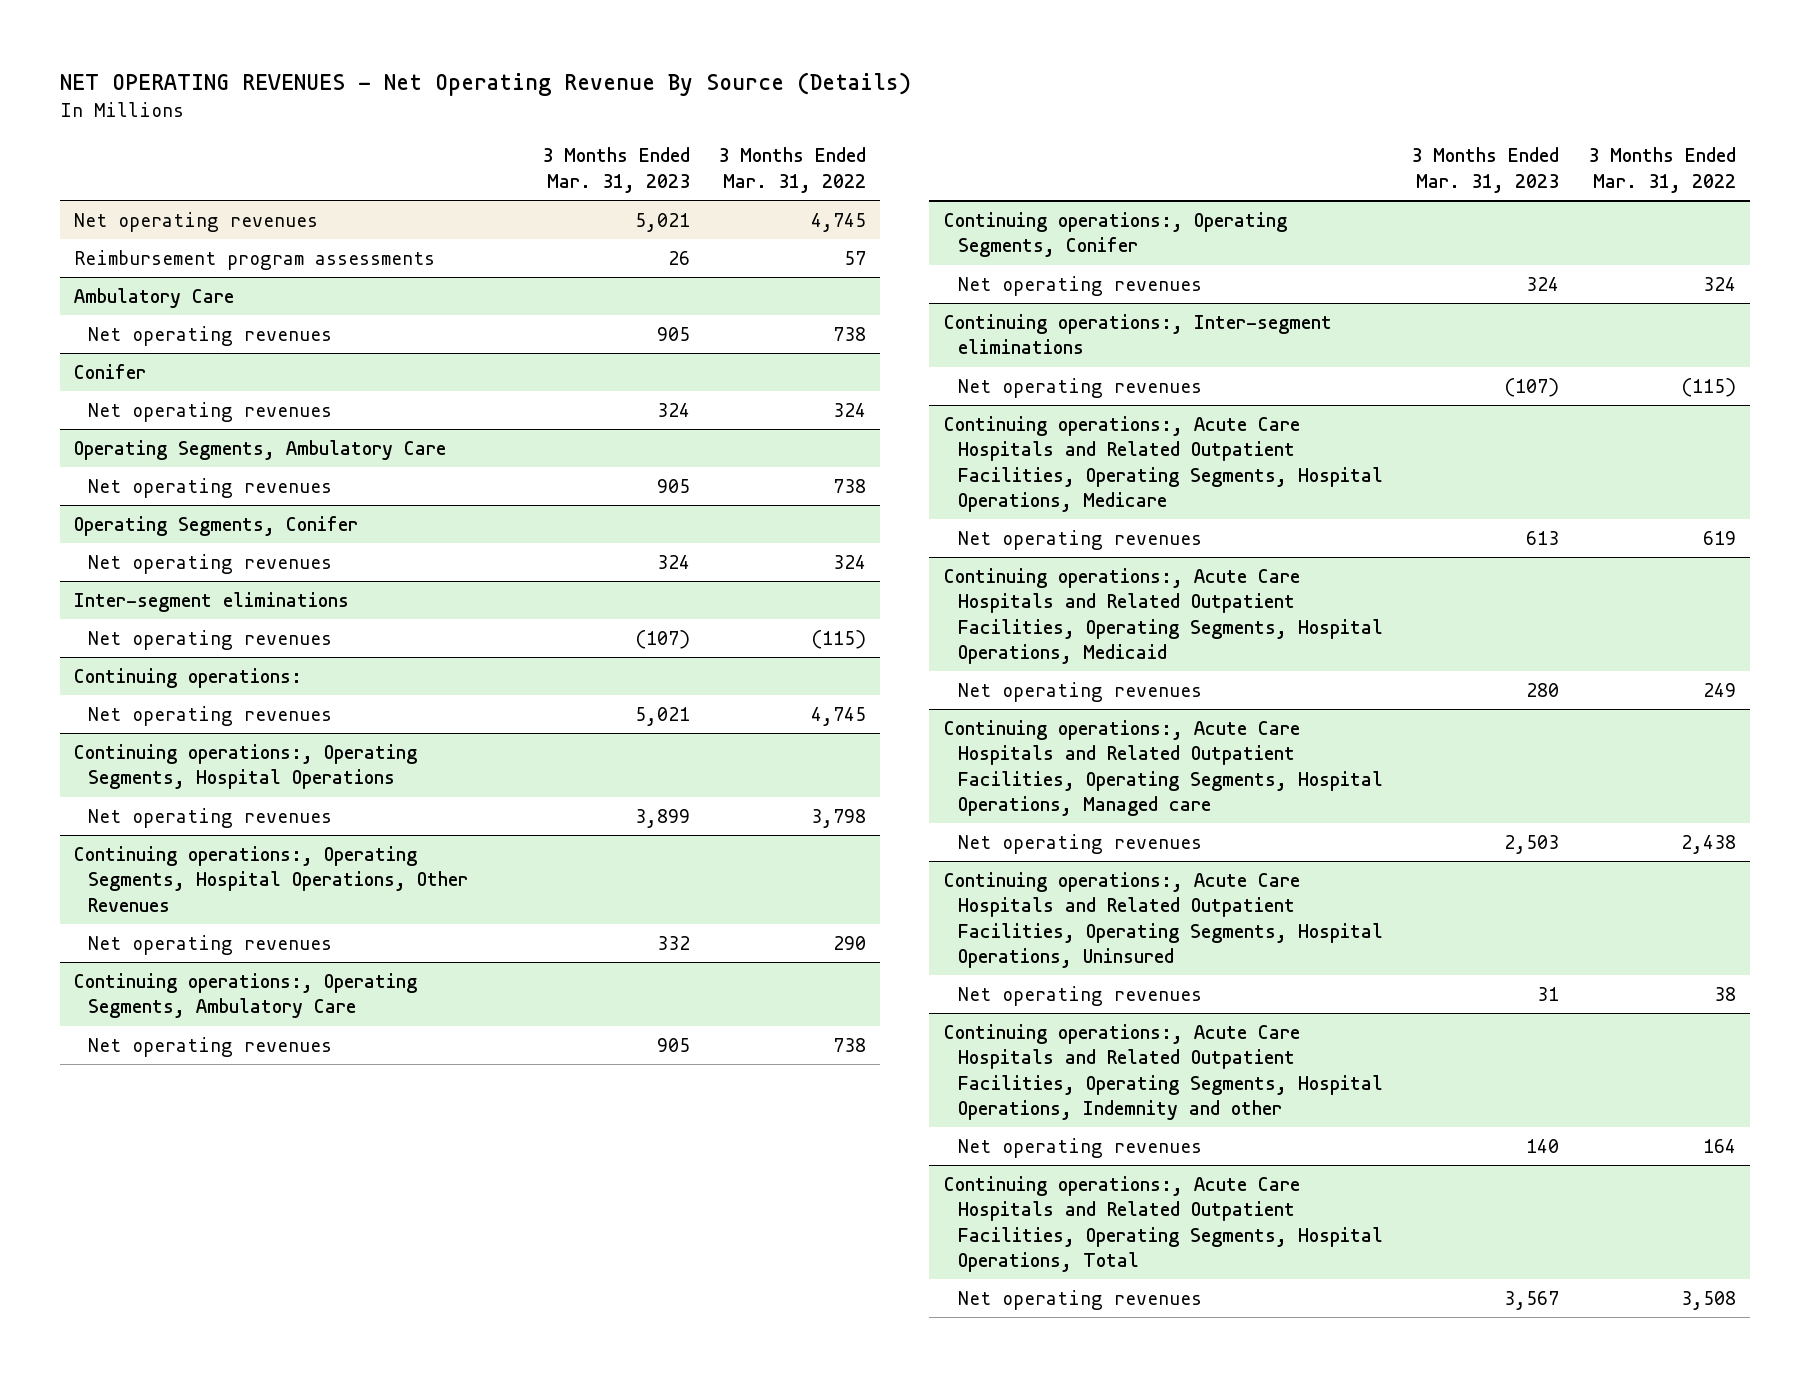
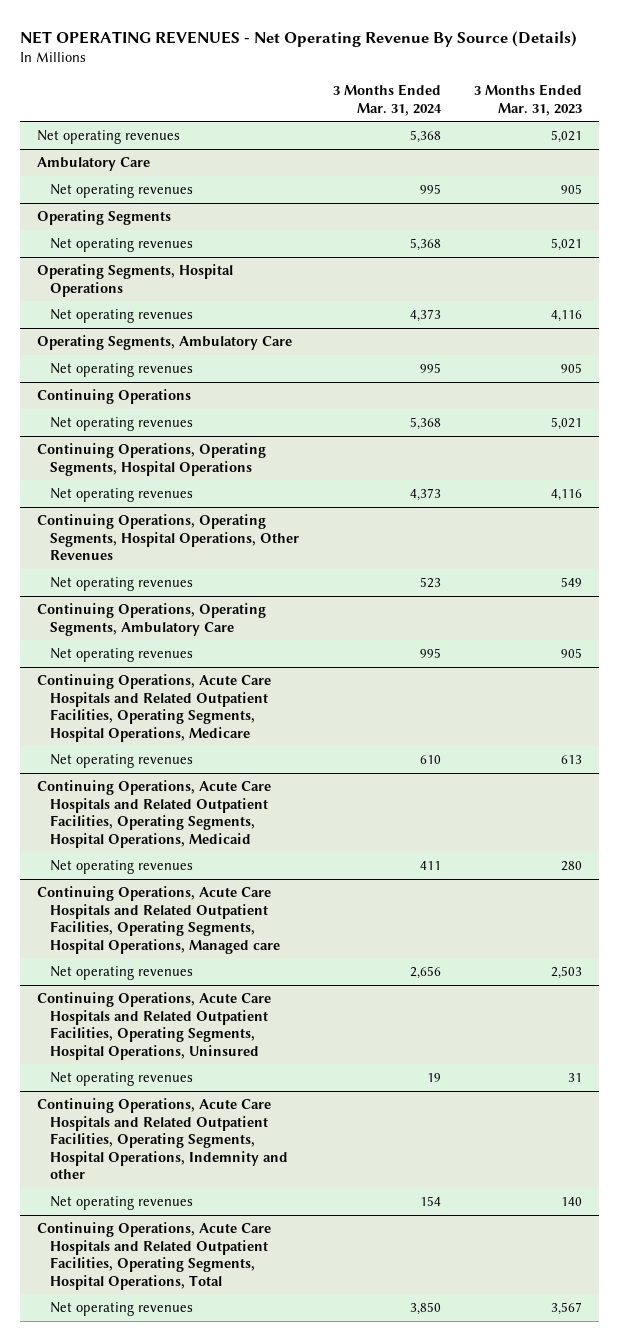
[718,147,867,193] 3 Months Ended Mar. 31, 2022 -> none
none -> [332,84,442,116] 3 Months Ended Mar. 31, 2024
[74,249,436,270] Reimbursement program assessments -> none
[74,363,147,379] Conifer -> none
none -> [37,210,172,226] Operating Segments
[656,402,690,417] 324 -> [551,238,583,252] 5,021
none -> [37,264,234,297] Operating Segments, Hospital Operations
none -> [49,309,193,324] Net operating revenues
[74,515,359,536] Operating Segments, Conifer -> none
[88,553,333,574] Net operating revenues -> none
[74,591,350,612] Inter-segment eliminations -> none
[88,629,333,650] Net operating revenues -> none
[74,667,303,688] Continuing operations: -> [37,389,192,405] Continuing Operations
[74,743,418,790] Continuing operations:, Operating Segments, Hospital Operations -> [37,443,267,476] Continuing Operations, Operating Segments, Hospital Operations
[634,808,690,828] 3,899 -> [551,489,583,502] 4,116
[74,845,469,912] Continuing operations:, Operating Segments, Hospital Operations, Other Revenues -> [37,514,299,561] Continuing Operations, Operating Segments, Hospital Operations, Other Revenues
[656,935,690,950] 332 -> [561,577,583,588] 549
[74,972,418,1019] Continuing operations:, Operating Segments, Ambulatory Care -> [37,603,267,636] Continuing Operations, Operating Segments, Ambulatory Care
[943,211,1287,258] Continuing operations:, Operating Segments, Conifer -> none
[957,275,1202,296] Net operating revenues -> none
[943,313,1332,355] Continuing operations:, Inter-segment eliminations -> none
[957,377,1202,398] Net operating revenues -> none
[943,415,1383,512] Continuing operations:, Acute Care Hospitals and Related Outpatient Facilities, Operating Segments, Hospital Operations, Medicare -> [37,674,272,742] Continuing Operations, Acute Care Hospitals and Related Outpatient Facilities, Operating Segments, Hospital Operations, Medicare
[943,567,1383,664] Continuing operations:, Acute Care Hospitals and Related Outpatient Facilities, Operating Segments, Hospital Operations, Medicaid -> [37,780,272,848] Continuing Operations, Acute Care Hospitals and Related Outpatient Facilities, Operating Segments, Hospital Operations, Medicaid
[943,719,1383,816] Continuing operations:, Acute Care Hospitals and Related Outpatient Facilities, Operating Segments, Hospital Operations, Managed care -> [37,886,280,954] Continuing Operations, Acute Care Hospitals and Related Outpatient Facilities, Operating Segments, Hospital Operations, Managed care
[943,871,1383,968] Continuing operations:, Acute Care Hospitals and Related Outpatient Facilities, Operating Segments, Hospital Operations, Uninsured -> [37,992,272,1060] Continuing Operations, Acute Care Hospitals and Related Outpatient Facilities, Operating Segments, Hospital Operations, Uninsured
[943,1023,1383,1120] Continuing operations:, Acute Care Hospitals and Related Outpatient Facilities, Operating Segments, Hospital Operations, Indemnity and other -> [37,1098,288,1180] Continuing Operations, Acute Care Hospitals and Related Outpatient Facilities, Operating Segments, Hospital Operations, Indemnity and other
[943,1175,1383,1272] Continuing operations:, Acute Care Hospitals and Related Outpatient Facilities, Operating Segments, Hospital Operations, Total -> [37,1222,272,1290] Continuing Operations, Acute Care Hospitals and Related Outpatient Facilities, Operating Segments, Hospital Operations, Total

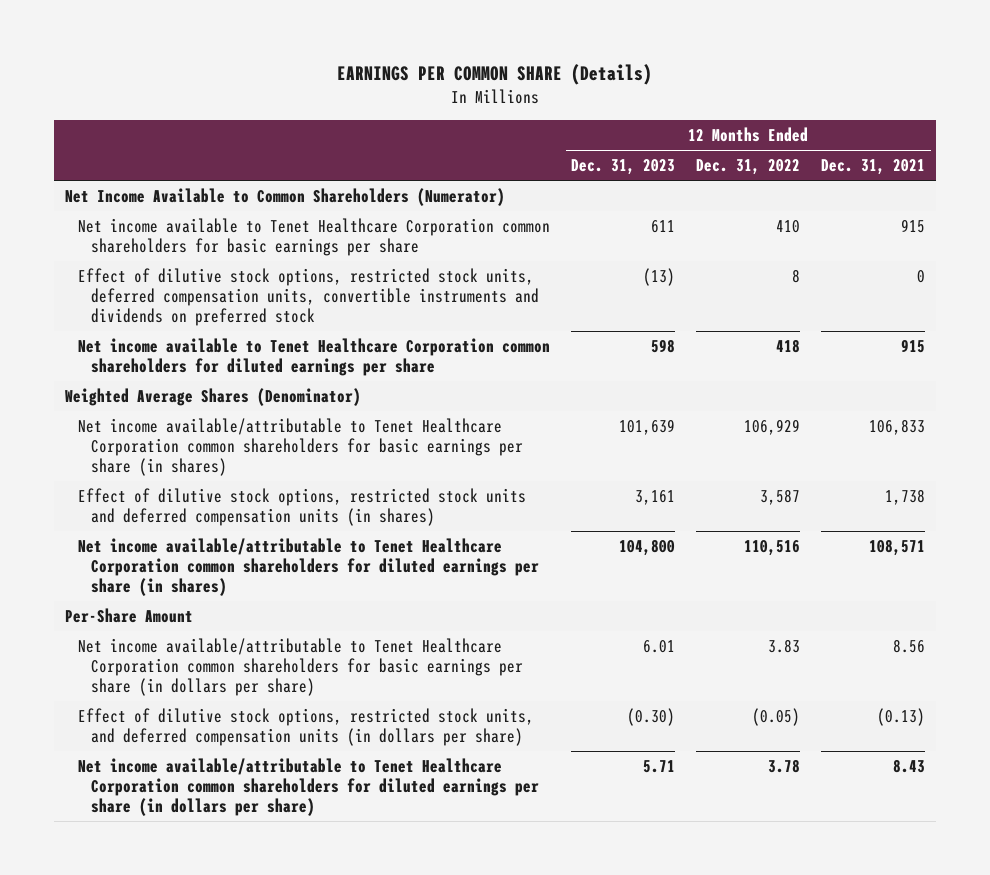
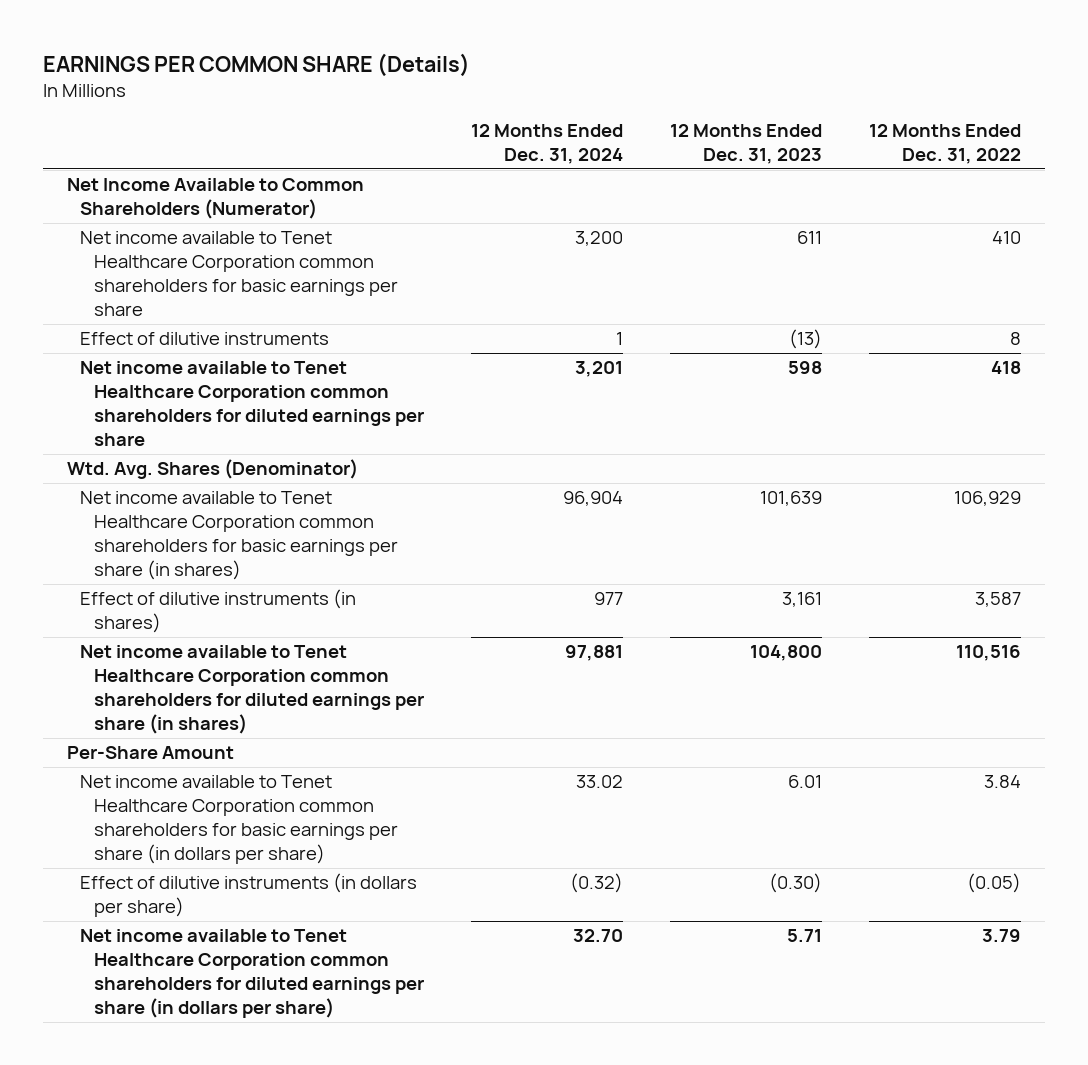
[821,159,926,176] Dec. 31, 2021 -> none
none -> [471,124,624,165] 12 Months Ended Dec. 31, 2024
[77,268,539,326] Effect of dilutive stock options, restricted stock units, deferred compensation units, convertible instruments and dividends on preferred stock -> [80,332,330,346] Effect of dilutive instruments
[64,388,361,407] Weighted Average Shares (Denominator) -> [66,459,358,480] Wtd. Avg. Shares (Denominator)
[77,418,523,476] Net income available/attributable to Tenet Healthcare Corporation common shareholders for basic earnings per share (in shares) -> [80,491,399,581] Net income available to Tenet Healthcare Corporation common shareholders for basic earnings per share (in shares)
[77,488,526,526] Effect of dilutive stock options, restricted stock units and deferred compensation units (in shares) -> [80,589,357,634] Effect of dilutive instruments (in shares)
[77,538,539,596] Net income available/attributable to Tenet Healthcare Corporation common shareholders for diluted earnings per share (in shares) -> [80,645,425,735] Net income available to Tenet Healthcare Corporation common shareholders for diluted earnings per share (in shares)
[77,638,523,696] Net income available/attributable to Tenet Healthcare Corporation common shareholders for basic earnings per share (in dollars per share) -> [80,775,399,865] Net income available to Tenet Healthcare Corporation common shareholders for basic earnings per share (in dollars per share)
[768,639,801,654] 3.83 -> [984,775,1022,789] 3.84
[77,708,534,746] Effect of dilutive stock options, restricted stock units, and deferred compensation units (in dollars per share) -> [80,873,418,918] Effect of dilutive instruments (in dollars per share)
[77,758,539,816] Net income available/attributable to Tenet Healthcare Corporation common shareholders for diluted earnings per share (in dollars per share) -> [80,929,425,1019] Net income available to Tenet Healthcare Corporation common shareholders for diluted earnings per share (in dollars per share)
[768,759,801,774] 3.78 -> [982,929,1022,943] 3.79

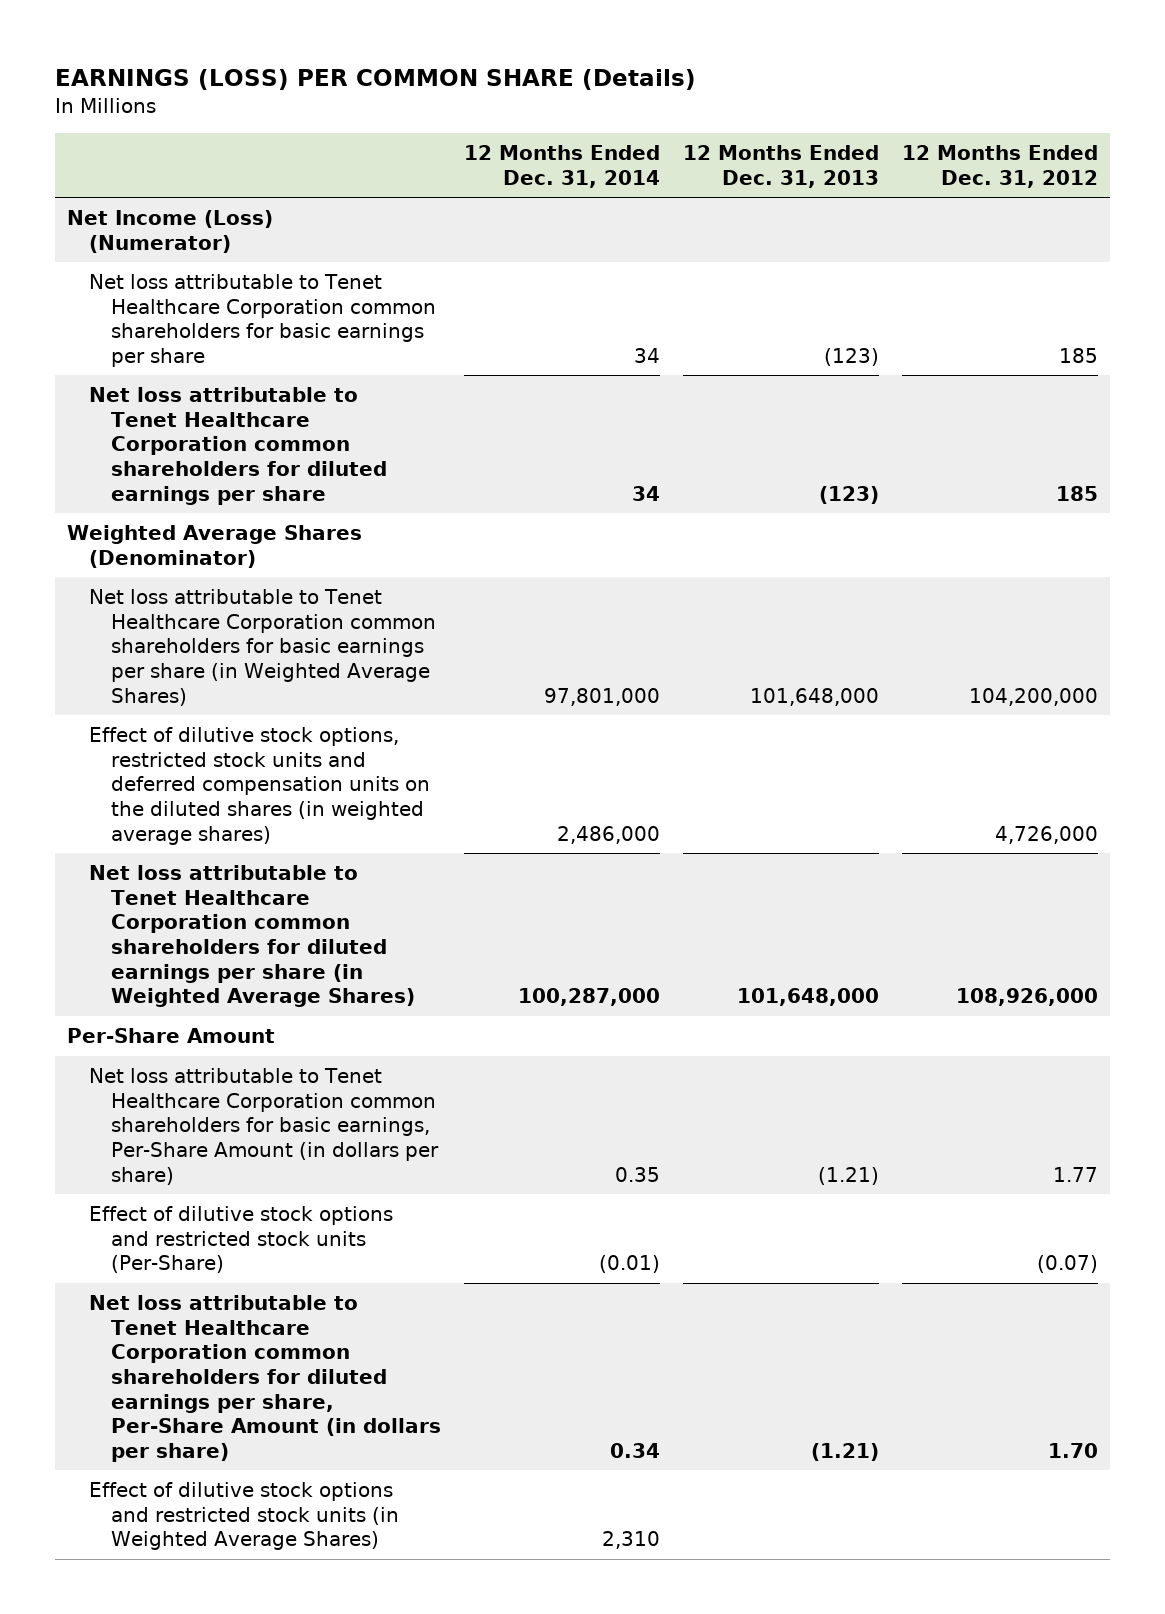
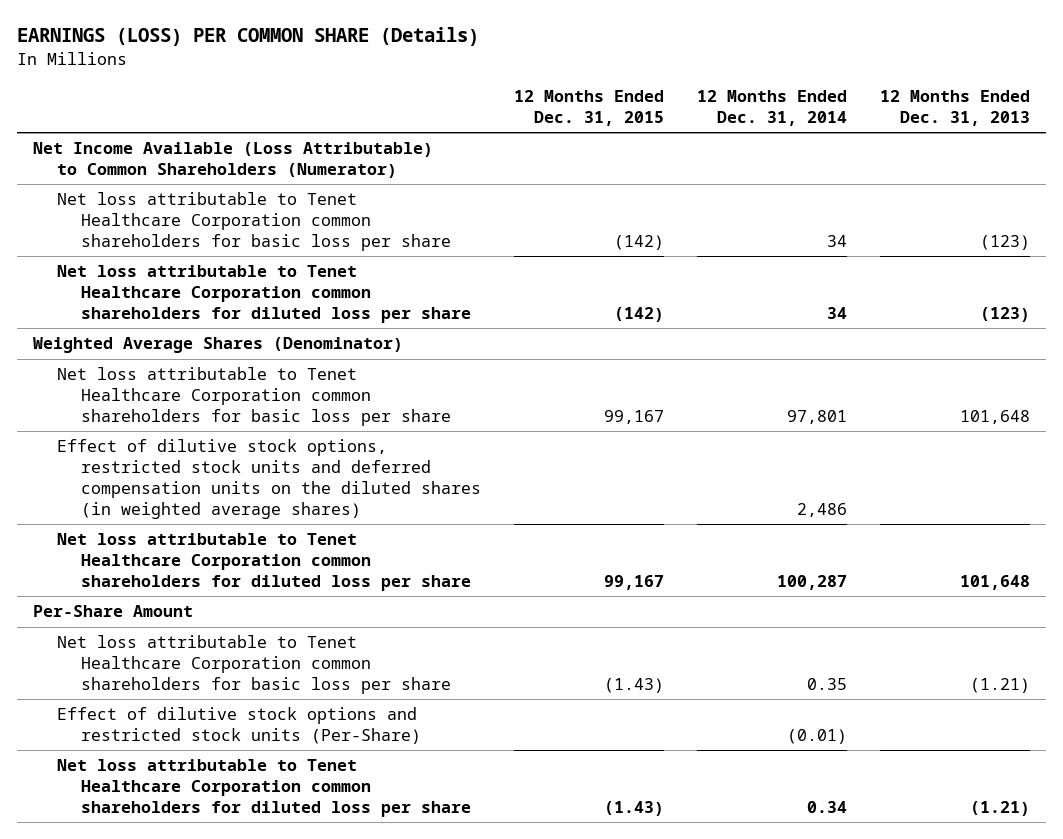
[902,145,1099,188] 12 Months Ended Dec. 31, 2012 -> none
none -> [513,90,664,127] 12 Months Ended Dec. 31, 2015
[66,210,273,253] Net Income (Loss) (Numerator) -> [33,142,434,178] Net Income Available (Loss Attributable) to Common Shareholders (Numerator)
[88,274,437,367] Net loss attributable to Tenet Healthcare Corporation common shareholders for basic earnings per share -> [57,192,451,251] Net loss attributable to Tenet Healthcare Corporation common shareholders for basic loss per share
[88,387,388,505] Net loss attributable to Tenet Healthcare Corporation common shareholders for diluted earnings per share -> [57,265,471,323] Net loss attributable to Tenet Healthcare Corporation common shareholders for diluted loss per share
[88,589,437,706] Net loss attributable to Tenet Healthcare Corporation common shareholders for basic earnings per share (in Weighted Average Shares) -> [57,367,451,426] Net loss attributable to Tenet Healthcare Corporation common shareholders for basic loss per share
[544,687,661,706] 97,801,000 -> [786,409,847,424] 97,801
[750,687,880,706] 101,648,000 -> [959,409,1030,424] 101,648
[557,825,661,844] 2,486,000 -> [796,502,847,517] 2,486
[88,865,416,1008] Net loss attributable to Tenet Healthcare Corporation common shareholders for diluted earnings per share (in Weighted Average Shares) -> [57,533,471,591] Net loss attributable to Tenet Healthcare Corporation common shareholders for diluted loss per share
[518,988,661,1007] 100,287,000 -> [776,574,847,590] 100,287
[737,988,880,1007] 101,648,000 -> [959,574,1030,590] 101,648
[88,1068,440,1185] Net loss attributable to Tenet Healthcare Corporation common shareholders for basic earnings, Per-Share Amount (in dollars per share) -> [57,635,451,694] Net loss attributable to Tenet Healthcare Corporation common shareholders for basic loss per share
[88,1482,400,1551] Effect of dilutive stock options and restricted stock units (in Weighted Average Shares) -> none
[88,1295,442,1462] Net loss attributable to Tenet Healthcare Corporation common shareholders for diluted earnings per share, Per-Share Amount (in dollars per share) -> [57,759,471,817] Net loss attributable to Tenet Healthcare Corporation common shareholders for diluted loss per share

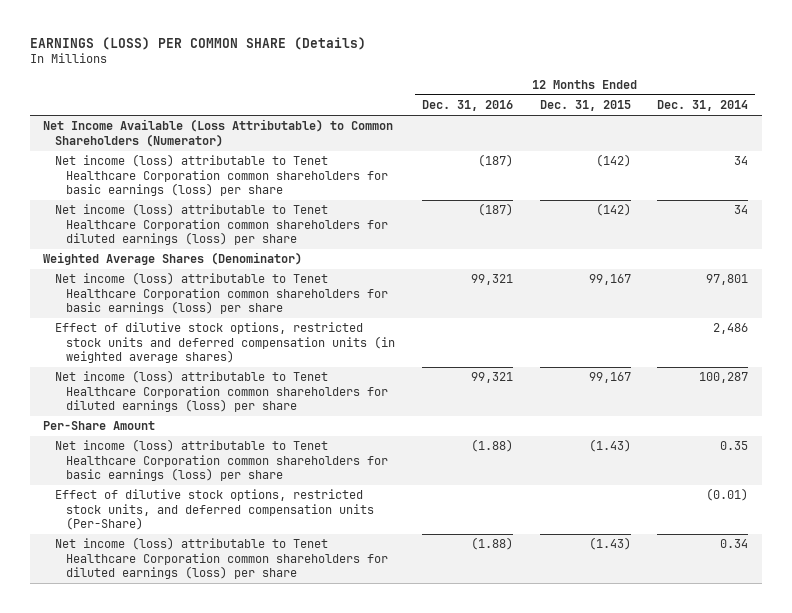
[879,90,1030,127] 12 Months Ended Dec. 31, 2013 -> none
none -> [422,100,514,112] Dec. 31, 2016
[57,192,451,251] Net loss attributable to Tenet Healthcare Corporation common shareholders for basic loss per share -> [54,154,389,196] Net income (loss) attributable to Tenet Healthcare Corporation common shareholders for basic earnings (loss) per share
[57,265,471,323] Net loss attributable to Tenet Healthcare Corporation common shareholders for diluted loss per share -> [54,203,389,245] Net income (loss) attributable to Tenet Healthcare Corporation common shareholders for diluted earnings (loss) per share
[57,367,451,426] Net loss attributable to Tenet Healthcare Corporation common shareholders for basic loss per share -> [54,272,389,314] Net income (loss) attributable to Tenet Healthcare Corporation common shareholders for basic earnings (loss) per share
[57,439,481,519] Effect of dilutive stock options, restricted stock units and deferred compensation units on the diluted shares (in weighted average shares) -> [54,322,396,363] Effect of dilutive stock options, restricted stock units and deferred compensation units (in weighted average shares)
[57,533,471,591] Net loss attributable to Tenet Healthcare Corporation common shareholders for diluted loss per share -> [54,370,389,412] Net income (loss) attributable to Tenet Healthcare Corporation common shareholders for diluted earnings (loss) per share
[57,635,451,694] Net loss attributable to Tenet Healthcare Corporation common shareholders for basic loss per share -> [54,439,389,481] Net income (loss) attributable to Tenet Healthcare Corporation common shareholders for basic earnings (loss) per share
[57,707,421,744] Effect of dilutive stock options and restricted stock units (Per-Share) -> [54,489,375,530] Effect of dilutive stock options, restricted stock units, and deferred compensation units (Per-Share)
[57,759,471,817] Net loss attributable to Tenet Healthcare Corporation common shareholders for diluted loss per share -> [54,537,389,579] Net income (loss) attributable to Tenet Healthcare Corporation common shareholders for diluted earnings (loss) per share

